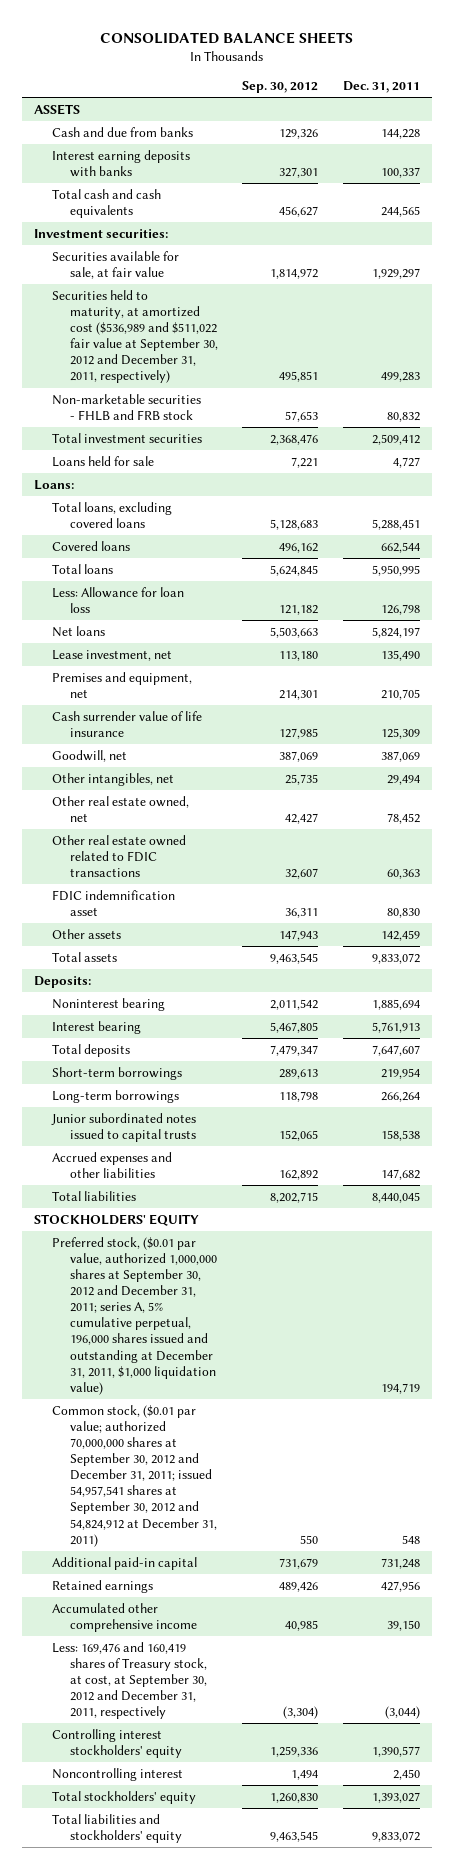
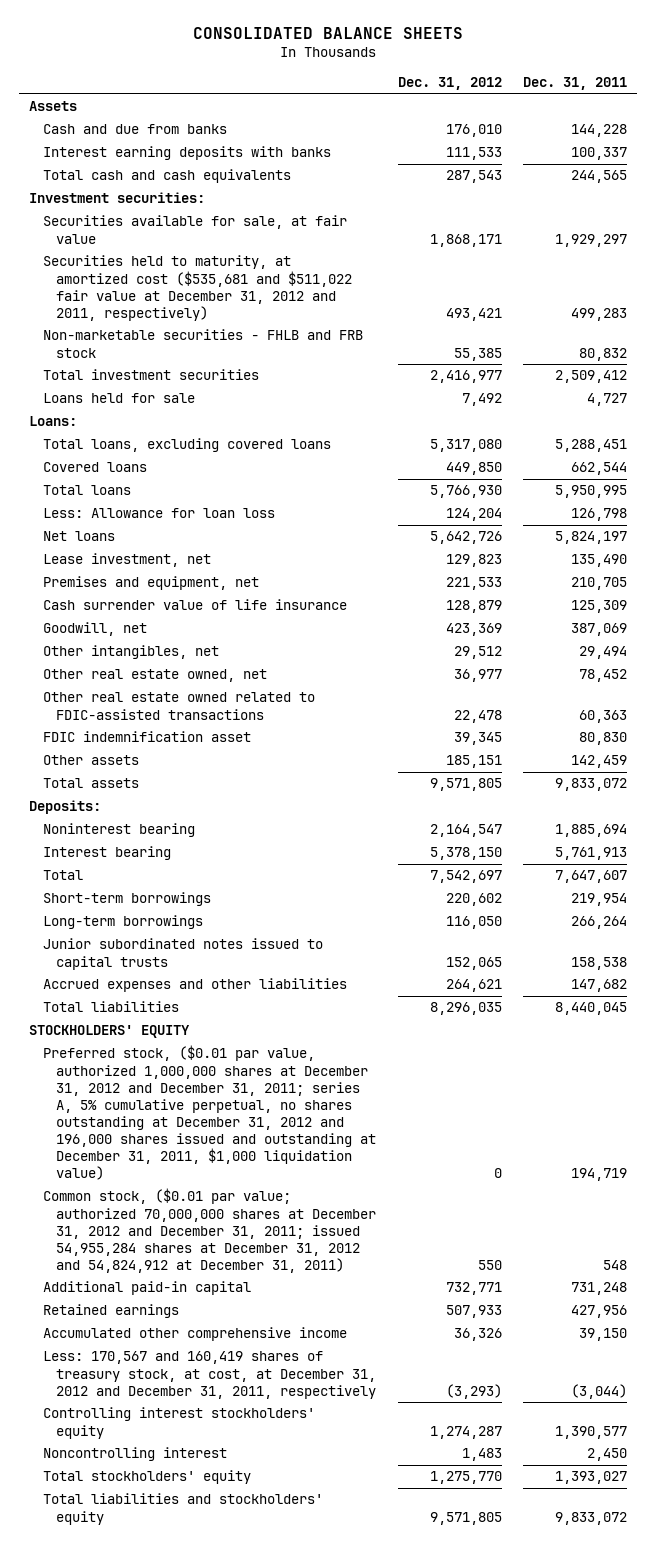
[242,80,319,93] Sep. 30, 2012 -> none
none -> [397,77,502,91] Dec. 31, 2012
[34,103,81,115] ASSETS -> [29,101,78,112] Assets
[52,289,218,384] Securities held to maturity, at amortized cost ($536,989 and $511,022 fair value at September 30, 2012 and December 31, 2011, respectively) -> [42,255,353,321] Securities held to maturity, at amortized cost ($535,681 and $511,022 fair value at December 31, 2012 and 2011, respectively)
[52,834,187,878] Other real estate owned related to FDIC transactions -> [42,692,315,720] Other real estate owned related to FDIC-assisted transactions
[52,1043,131,1057] Total deposits -> [42,870,83,881] Total
[52,1236,217,1395] Preferred stock, ($0.01 par value, authorized 1,000,000 shares at September 30, 2012 and December 31, 2011; series A, 5% cumulative perpetual, 196,000 shares issued and outstanding at December 31, 2011, $1,000 liquidation value) -> [42,1045,377,1181] Preferred stock, ($0.01 par value, authorized 1,000,000 shares at December 31, 2012 and December 31, 2011; series A, 5% cumulative perpetual, no shares outstanding at December 31, 2012 and 196,000 shares issued and outstanding at December 31, 2011, $1,000 liquidation value)
[52,1404,217,1547] Common stock, ($0.01 par value; authorized 70,000,000 shares at September 30, 2012 and December 31, 2011; issued 54,957,541 shares at September 30, 2012 and 54,824,912 at December 31, 2011) -> [42,1188,377,1273] Common stock, ($0.01 par value; authorized 70,000,000 shares at December 31, 2012 and December 31, 2011; issued 54,955,284 shares at December 31, 2012 and 54,824,912 at December 31, 2011)
[52,1641,207,1720] Less: 169,476 and 160,419 shares of Treasury stock, at cost, at September 30, 2012 and December 31, 2011, respectively -> [42,1351,377,1399] Less: 170,567 and 160,419 shares of treasury stock, at cost, at December 31, 2012 and December 31, 2011, respectively

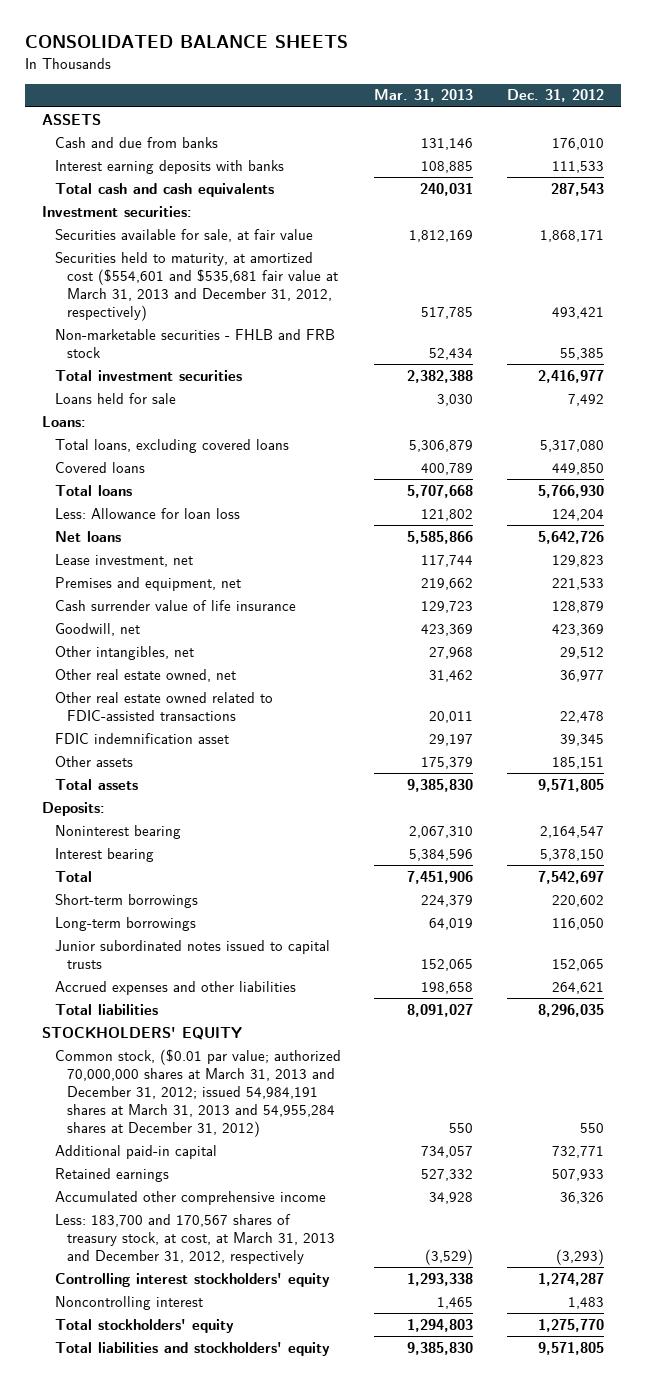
[522,77,627,91] Dec. 31, 2011 -> none
none -> [374,89,474,103] Mar. 31, 2013
[29,101,78,112] Assets -> [41,113,101,125] ASSETS
[42,255,353,321] Securities held to maturity, at amortized cost ($535,681 and $511,022 fair value at December 31, 2012 and 2011, respectively) -> [54,251,339,321] Securities held to maturity, at amortized cost ($554,601 and $535,681 fair value at March 31, 2013 and December 31, 2012, respectively)
[42,1045,377,1181] Preferred stock, ($0.01 par value, authorized 1,000,000 shares at December 31, 2012 and December 31, 2011; series A, 5% cumulative perpetual, no shares outstanding at December 31, 2012 and 196,000 shares issued and outstanding at December 31, 2011, $1,000 liquidation value) -> none
[42,1188,377,1273] Common stock, ($0.01 par value; authorized 70,000,000 shares at December 31, 2012 and December 31, 2011; issued 54,955,284 shares at December 31, 2012 and 54,824,912 at December 31, 2011) -> [54,1048,341,1137] Common stock, ($0.01 par value; authorized 70,000,000 shares at March 31, 2013 and December 31, 2012; issued 54,984,191 shares at March 31, 2013 and 54,955,284 shares at December 31, 2012)
[42,1351,377,1399] Less: 170,567 and 160,419 shares of treasury stock, at cost, at December 31, 2012 and December 31, 2011, respectively -> [54,1213,336,1264] Less: 183,700 and 170,567 shares of treasury stock, at cost, at March 31, 2013 and December 31, 2012, respectively

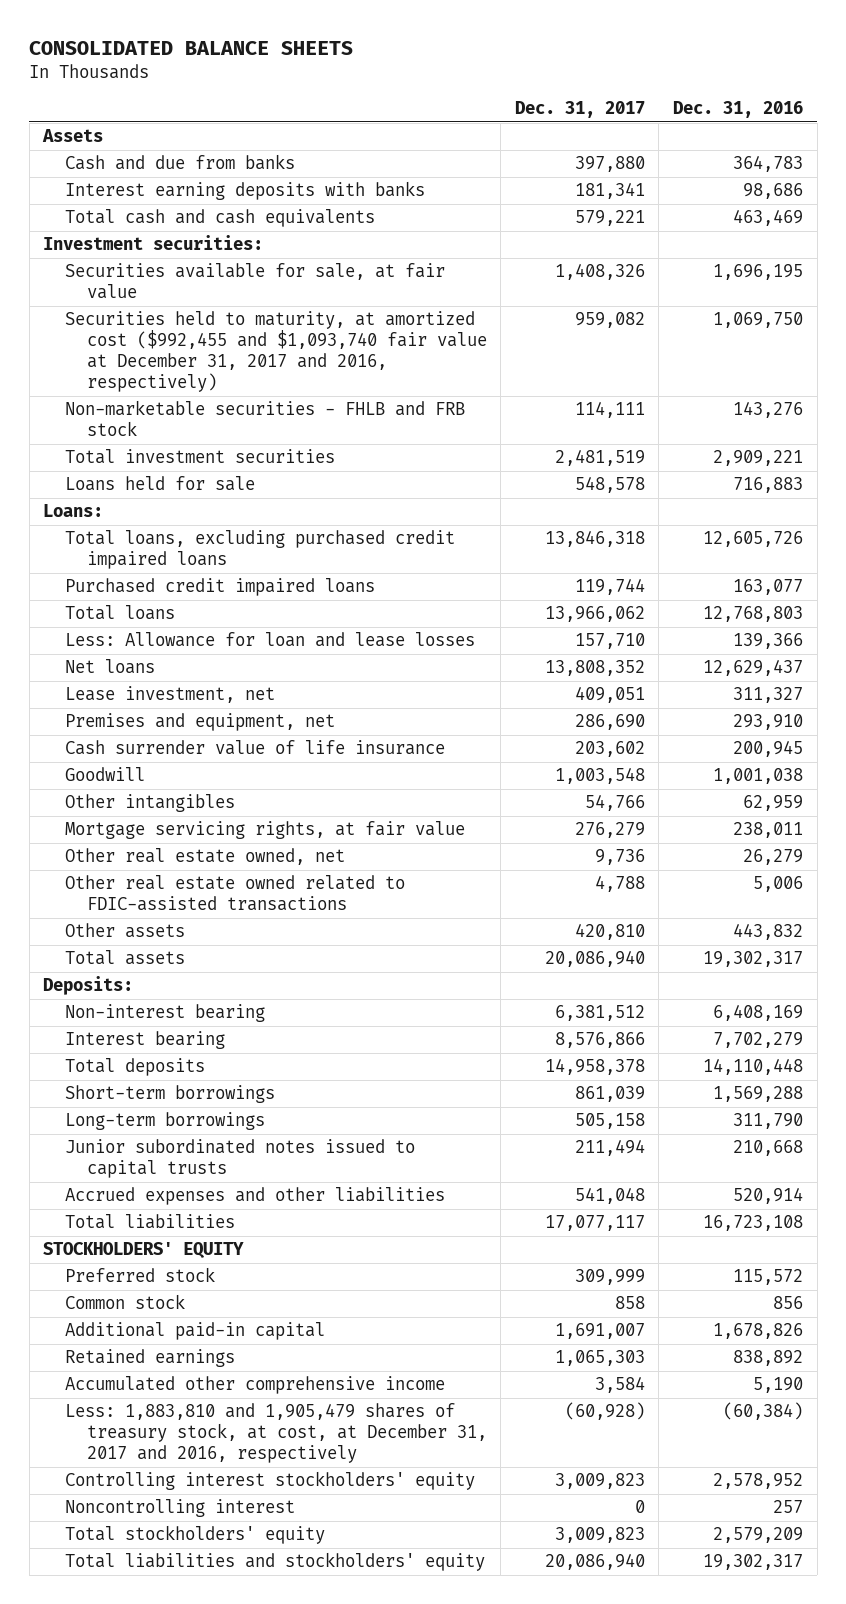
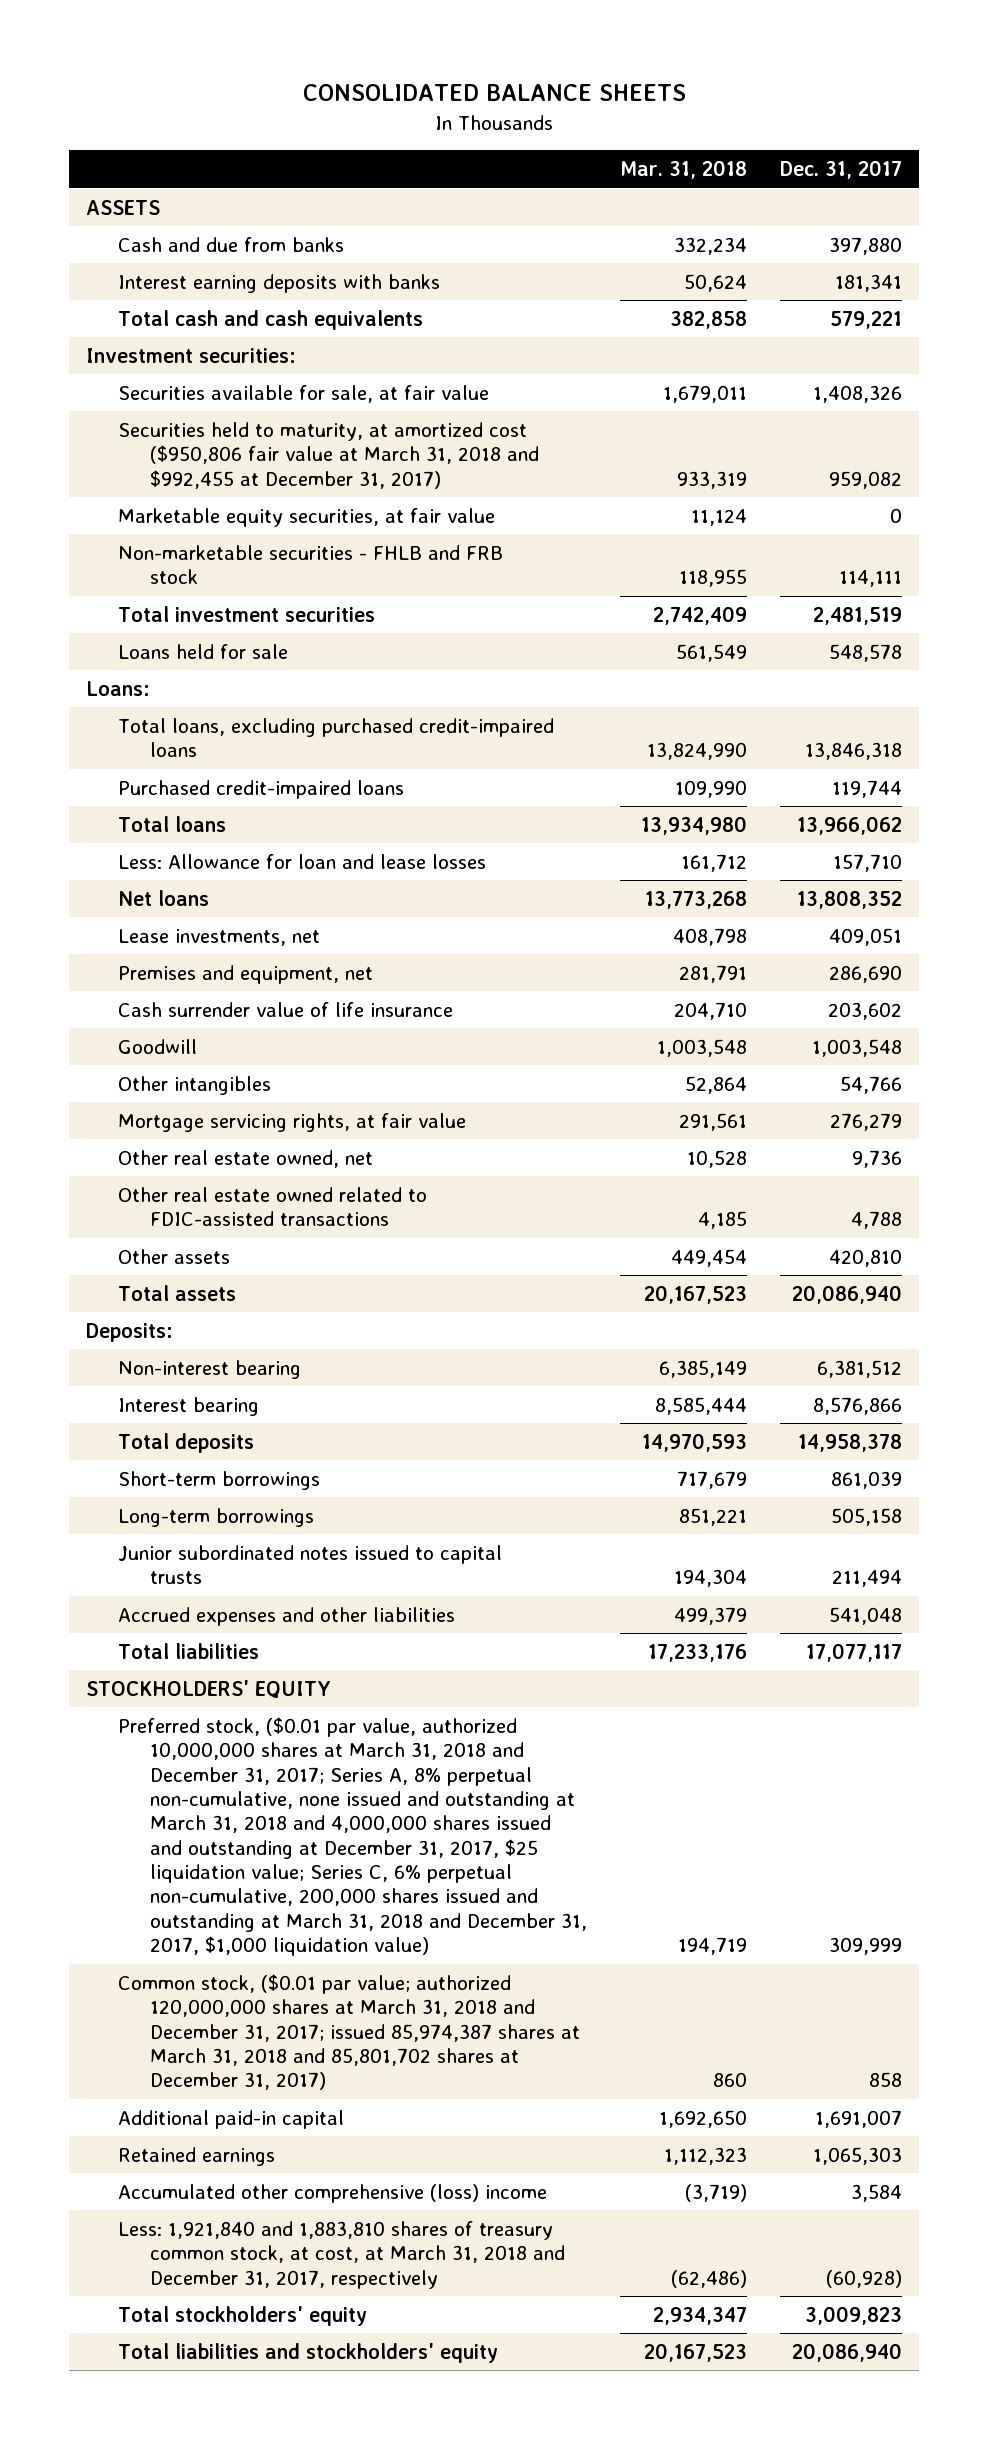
[673,101,804,119] Dec. 31, 2016 -> none
none -> [620,160,748,180] Mar. 31, 2018
[42,129,104,143] Assets -> [85,199,160,215] ASSETS
[65,311,487,393] Securities held to maturity, at amortized cost ($992,455 and $1,093,740 fair value at December 31, 2017 and 2016, respectively) -> [117,421,540,489] Securities held to maturity, at amortized cost ($950,806 fair value at March 31, 2018 and $992,455 at December 31, 2017)
none -> [117,507,495,527] Marketable equity securities, at fair value
[65,530,456,570] Total loans, excluding purchased credit impaired loans -> [117,717,554,758] Total loans, excluding purchased credit-impaired loans
[65,578,376,597] Purchased credit impaired loans -> [117,779,404,799] Purchased credit-impaired loans
[65,686,276,704] Lease investment, net -> [117,928,320,946] Lease investments, net
[65,1267,216,1283] Preferred stock -> [117,1716,588,1957] Preferred stock, ($0.01 par value, authorized 10,000,000 shares at March 31, 2018 and December 31, 2017; Series A, 8% perpetual non-cumulative, none issued and outstanding at March 31, 2018 and 4,000,000 shares issued and outstanding at December 31, 2017, $25 liquidation value; Series C, 6% perpetual non-cumulative, 200,000 shares issued and outstanding at March 31, 2018 and December 31, 2017, $1,000 liquidation value)
[65,1294,186,1310] Common stock -> [117,1973,581,2091] Common stock, ($0.01 par value; authorized 120,000,000 shares at March 31, 2018 and December 31, 2017; issued 85,974,387 shares at March 31, 2018 and 85,801,702 shares at December 31, 2017)
[65,1471,476,1491] Controlling interest stockholders' equity -> none
[65,1499,296,1518] Noncontrolling interest -> none
[65,1376,446,1395] Accumulated other comprehensive income -> [117,2183,547,2203] Accumulated other comprehensive (loss) income
[65,1403,487,1464] Less: 1,883,810 and 1,905,479 shares of treasury stock, at cost, at December 31, 2017 and 2016, respectively -> [117,2220,566,2289] Less: 1,921,840 and 1,883,810 shares of treasury common stock, at cost, at March 31, 2018 and December 31, 2017, respectively

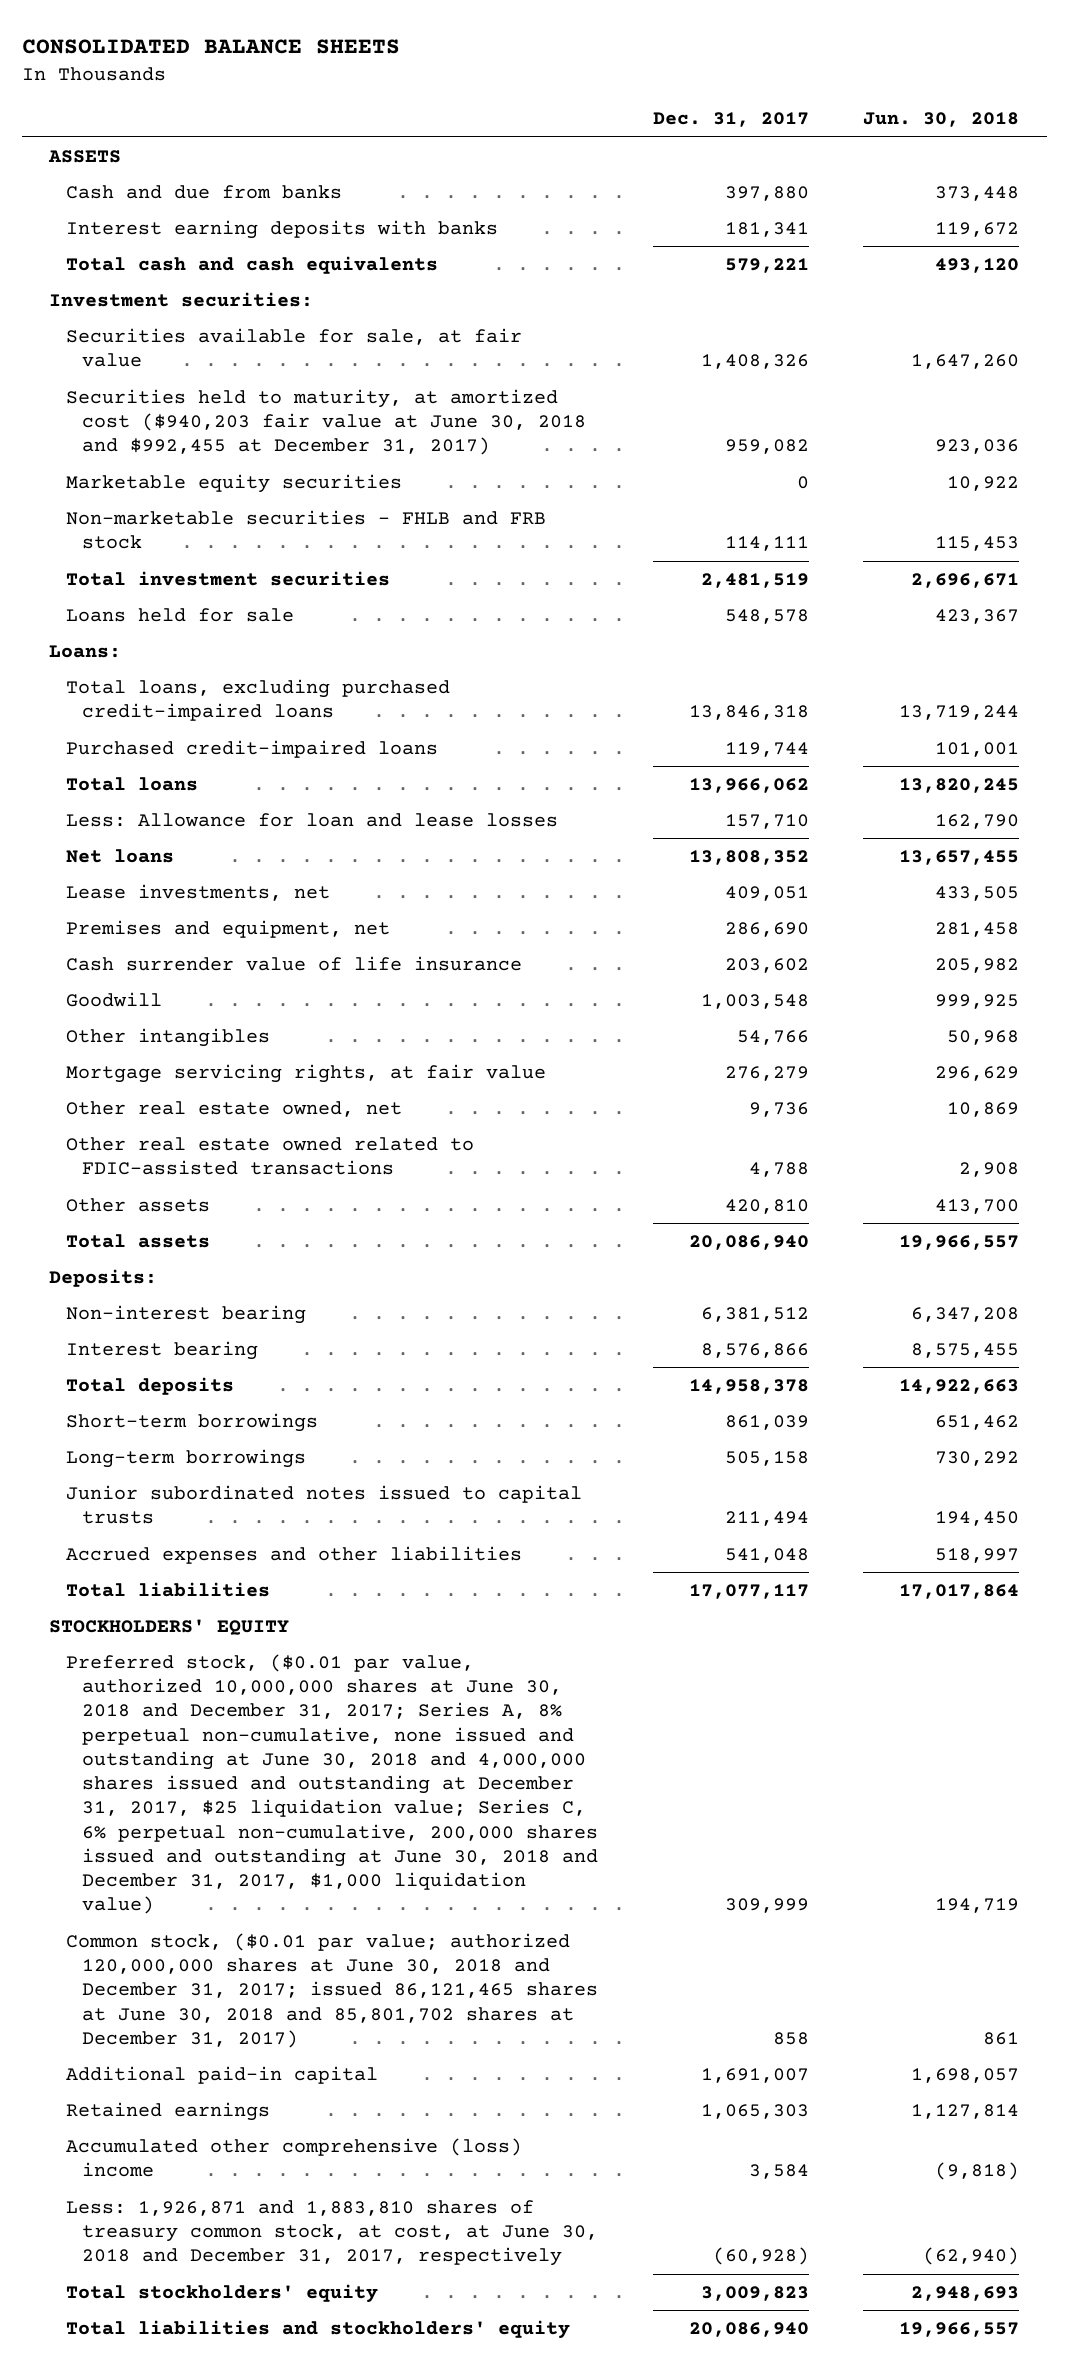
[620,160,748,180] Mar. 31, 2018 -> none
none -> [863,112,1020,128] Jun. 30, 2018
[117,421,540,489] Securities held to maturity, at amortized cost ($950,806 fair value at March 31, 2018 and $992,455 at December 31, 2017) -> [65,389,586,456] Securities held to maturity, at amortized cost ($940,203 fair value at June 30, 2018 and $992,455 at December 31, 2017)
[117,507,495,527] Marketable equity securities, at fair value -> [65,474,402,494] Marketable equity securities
[117,1716,588,1957] Preferred stock, ($0.01 par value, authorized 10,000,000 shares at March 31, 2018 and December 31, 2017; Series A, 8% perpetual non-cumulative, none issued and outstanding at March 31, 2018 and 4,000,000 shares issued and outstanding at December 31, 2017, $25 liquidation value; Series C, 6% perpetual non-cumulative, 200,000 shares issued and outstanding at March 31, 2018 and December 31, 2017, $1,000 liquidation value) -> [65,1654,598,1915] Preferred stock, ($0.01 par value, authorized 10,000,000 shares at June 30, 2018 and December 31, 2017; Series A, 8% perpetual non-cumulative, none issued and outstanding at June 30, 2018 and 4,000,000 shares issued and outstanding at December 31, 2017, $25 liquidation value; Series C, 6% perpetual non-cumulative, 200,000 shares issued and outstanding at June 30, 2018 and December 31, 2017, $1,000 liquidation value)
[117,1973,581,2091] Common stock, ($0.01 par value; authorized 120,000,000 shares at March 31, 2018 and December 31, 2017; issued 85,974,387 shares at March 31, 2018 and 85,801,702 shares at December 31, 2017) -> [65,1933,598,2048] Common stock, ($0.01 par value; authorized 120,000,000 shares at June 30, 2018 and December 31, 2017; issued 86,121,465 shares at June 30, 2018 and 85,801,702 shares at December 31, 2017)
[117,2220,566,2289] Less: 1,921,840 and 1,883,810 shares of treasury common stock, at cost, at March 31, 2018 and December 31, 2017, respectively -> [65,2200,598,2267] Less: 1,926,871 and 1,883,810 shares of treasury common stock, at cost, at June 30, 2018 and December 31, 2017, respectively

